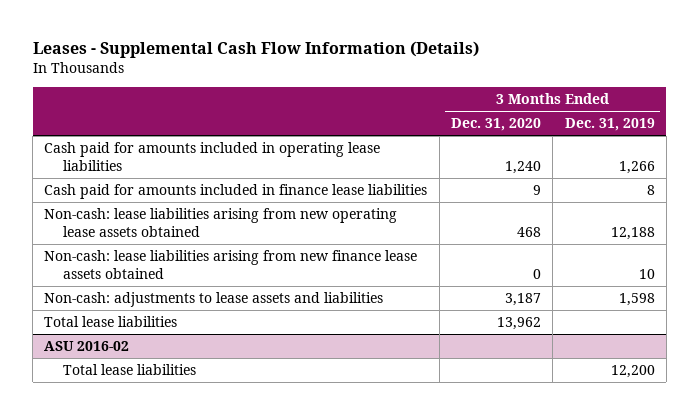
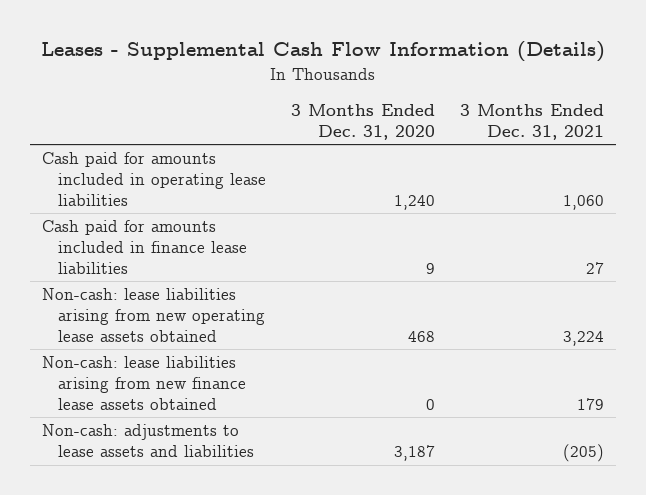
[564,118,655,132] Dec. 31, 2019 -> none
none -> [459,104,604,140] 3 Months Ended Dec. 31, 2021
[44,315,178,327] Total lease liabilities -> none
[44,340,130,351] ASU 2016-02 -> none
[63,363,197,375] Total lease liabilities -> none

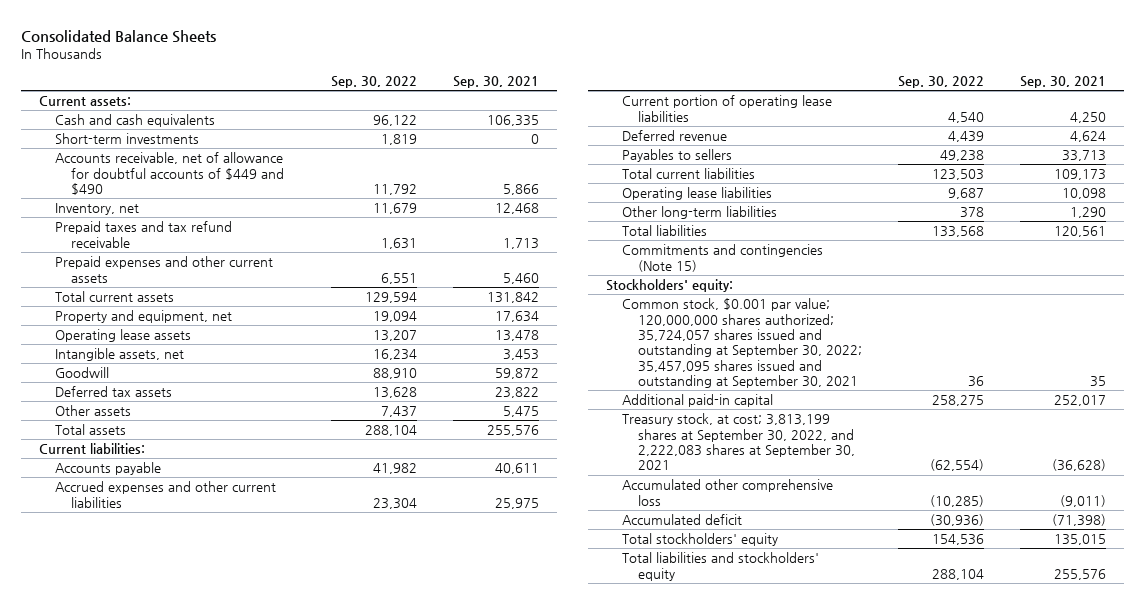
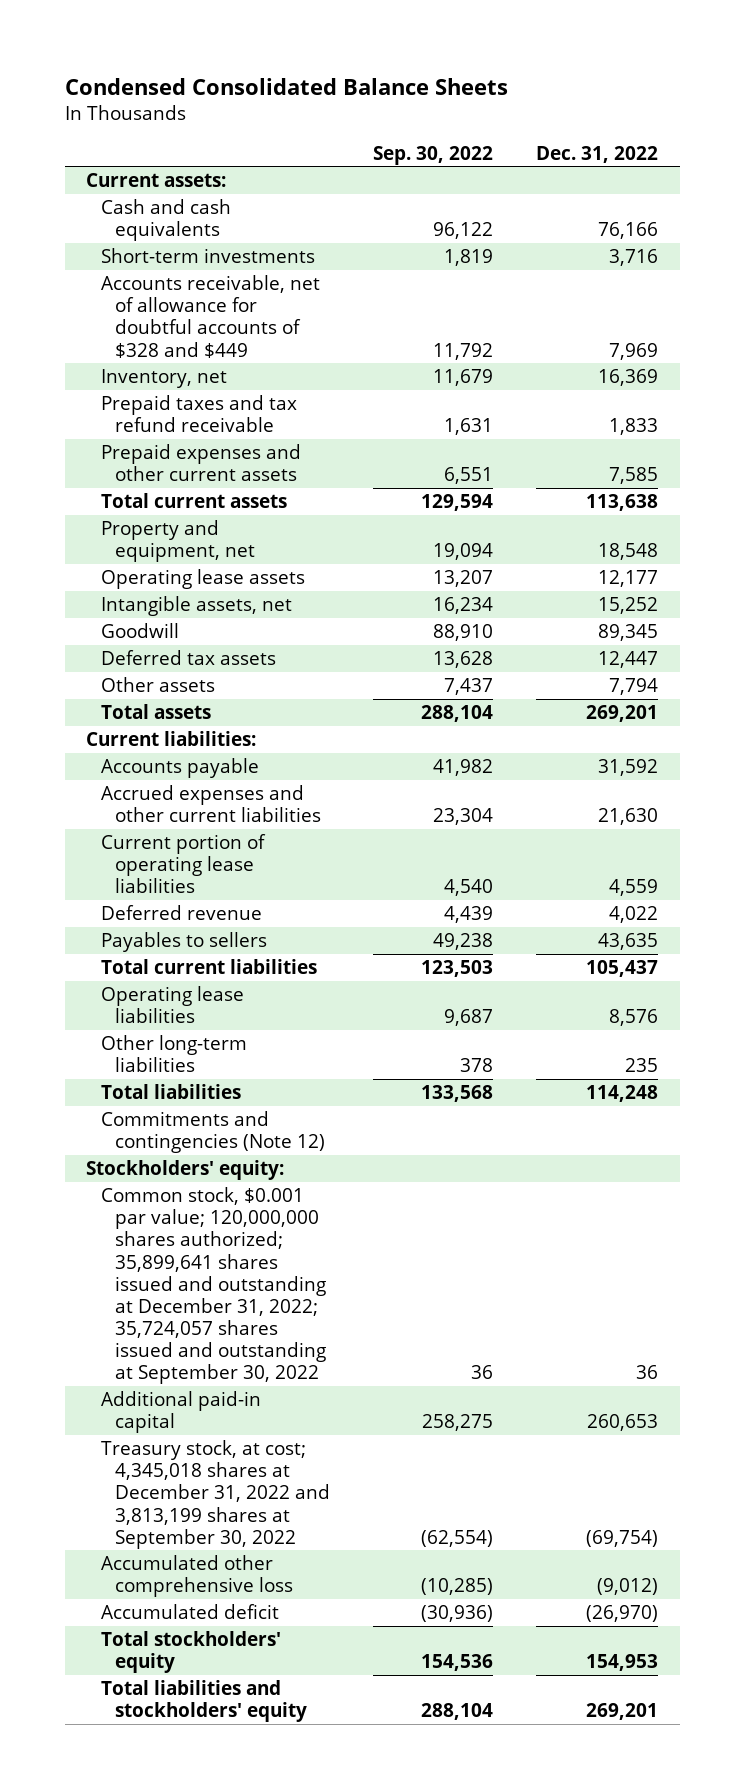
[21,30,217,44] Consolidated Balance Sheets -> [64,77,508,95] Condensed Consolidated Balance Sheets
[452,76,539,89] Sep. 30, 2021 -> none
none -> [536,145,659,163] Dec. 31, 2022
[54,152,284,195] Accounts receivable, net of allowance for doubtful accounts of $449 and $490 -> [100,275,320,358] Accounts receivable, net of allowance for doubtful accounts of $328 and $449
[622,244,824,272] Commitments and contingencies (Note 15) -> [100,1111,326,1154] Commitments and contingencies (Note 12)
[622,298,862,389] Common stock, $0.001 par value; 120,000,000 shares authorized; 35,724,057 shares issued and outstanding at September 30, 2022; 35,457,095 shares issued and outstanding at September 30, 2021 -> [100,1187,327,1385] Common stock, $0.001 par value; 120,000,000 shares authorized; 35,899,641 shares issued and outstanding at December 31, 2022; 35,724,057 shares issued and outstanding at September 30, 2022
[622,413,855,471] Treasury stock, at cost; 3,813,199 shares at September 30, 2022, and 2,222,083 shares at September 30, 2021 -> [100,1440,331,1549] Treasury stock, at cost; 4,345,018 shares at December 31, 2022 and 3,813,199 shares at September 30, 2022

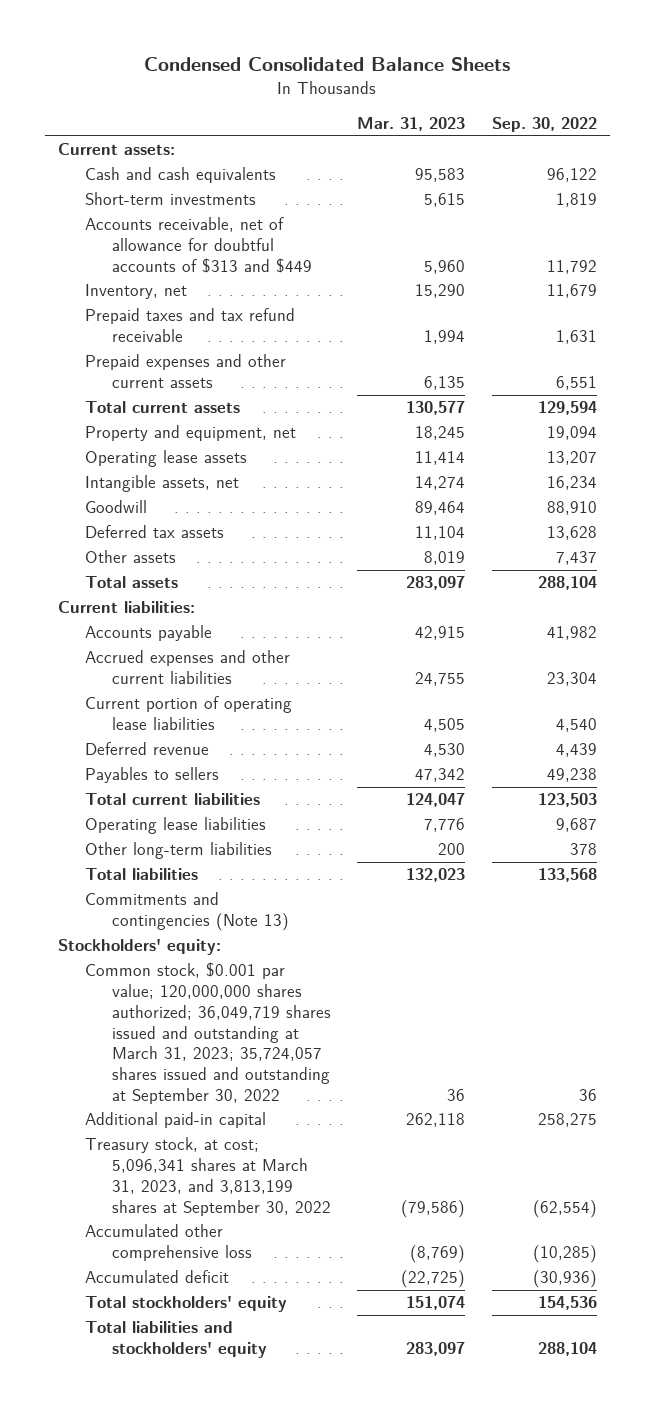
[536,145,659,163] Dec. 31, 2022 -> none
none -> [357,117,466,132] Mar. 31, 2023
[100,275,320,358] Accounts receivable, net of allowance for doubtful accounts of $328 and $449 -> [84,217,312,273] Accounts receivable, net of allowance for doubtful accounts of $313 and $449
[100,1111,326,1154] Commitments and contingencies (Note 12) -> [84,892,289,932] Commitments and contingencies (Note 13)
[100,1187,327,1385] Common stock, $0.001 par value; 120,000,000 shares authorized; 35,899,641 shares issued and outstanding at December 31, 2022; 35,724,057 shares issued and outstanding at September 30, 2022 -> [84,962,331,1104] Common stock, $0.001 par value; 120,000,000 shares authorized; 36,049,719 shares issued and outstanding at March 31, 2023; 35,724,057 shares issued and outstanding at September 30, 2022
[100,1440,331,1549] Treasury stock, at cost; 4,345,018 shares at December 31, 2022 and 3,813,199 shares at September 30, 2022 -> [84,1137,331,1216] Treasury stock, at cost; 5,096,341 shares at March 31, 2023, and 3,813,199 shares at September 30, 2022

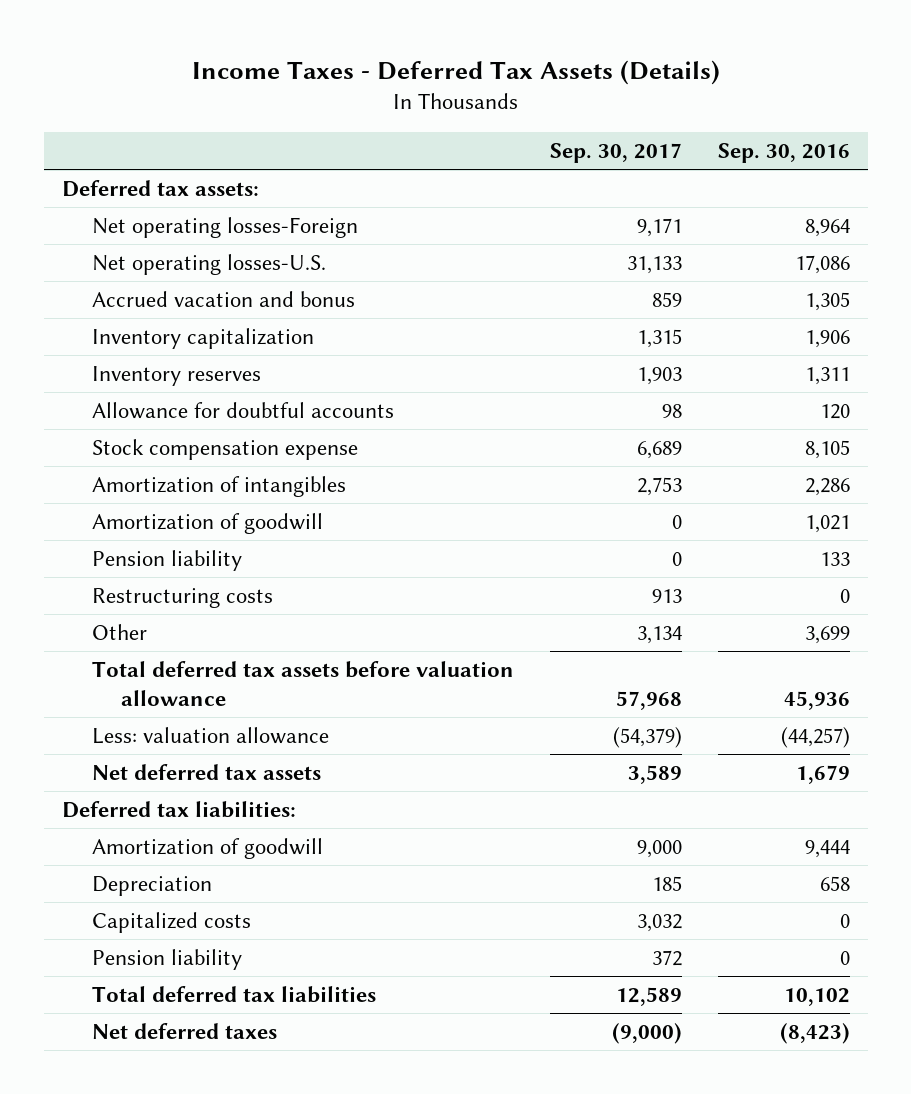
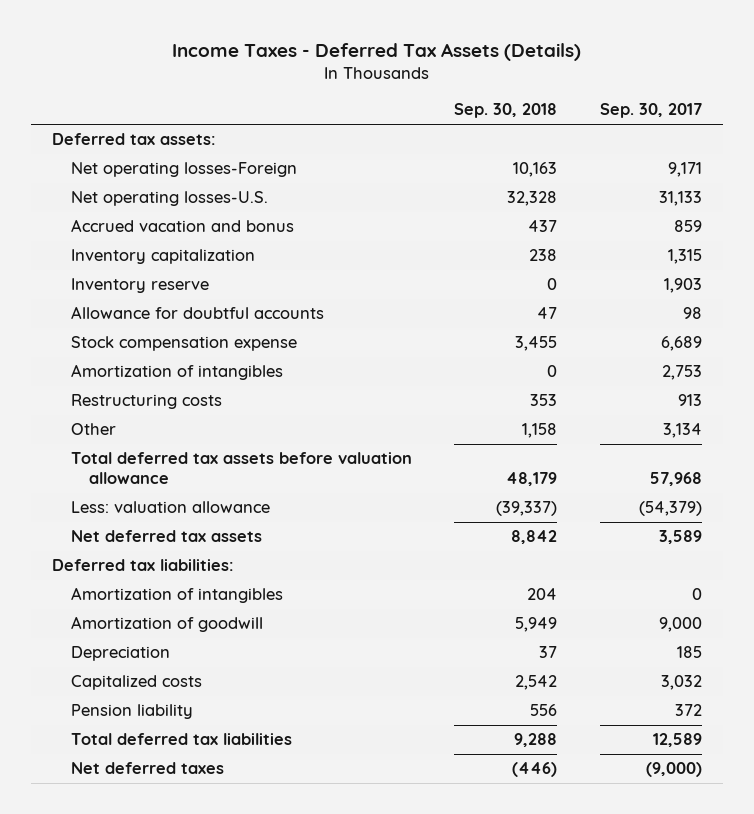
[717,142,850,163] Sep. 30, 2016 -> none
none -> [454,103,558,119] Sep. 30, 2018
[91,365,261,386] Inventory reserves -> [70,278,209,294] Inventory reserve
[91,512,323,534] Amortization of goodwill -> none
[91,549,242,571] Pension liability -> none
none -> [70,587,283,604] Amortization of intangibles

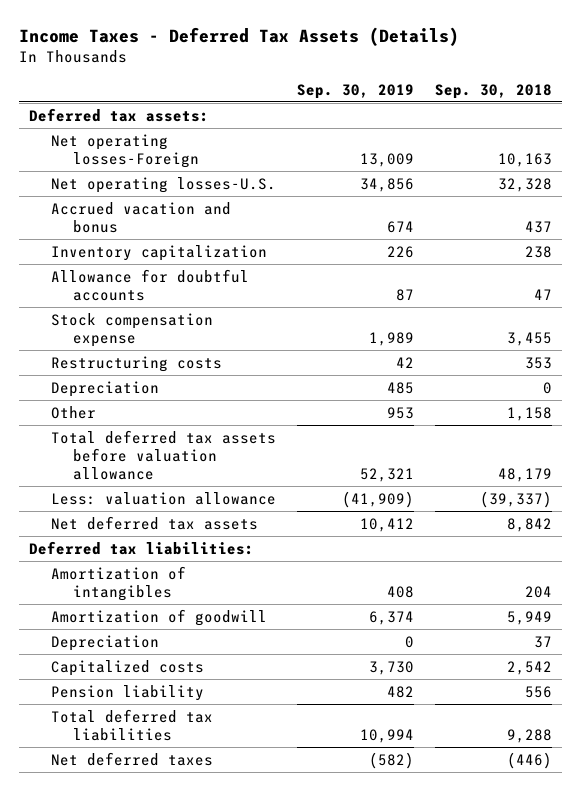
[600,103,703,119] Sep. 30, 2017 -> none
none -> [296,83,414,99] Sep. 30, 2019
[70,278,209,294] Inventory reserve -> none
[70,364,283,381] Amortization of intangibles -> none
none -> [51,380,160,397] Depreciation

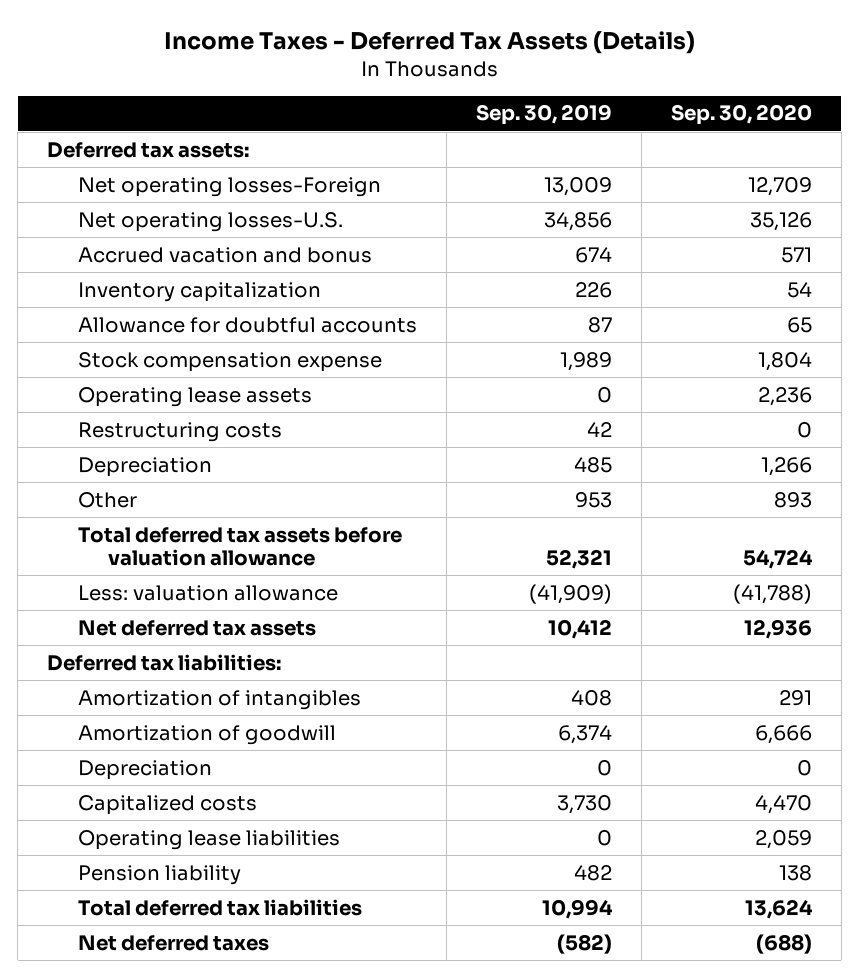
[434,83,552,99] Sep. 30, 2018 -> none
none -> [670,104,812,126] Sep. 30, 2020
none -> [77,386,312,407] Operating lease assets
none -> [77,829,340,850] Operating lease liabilities

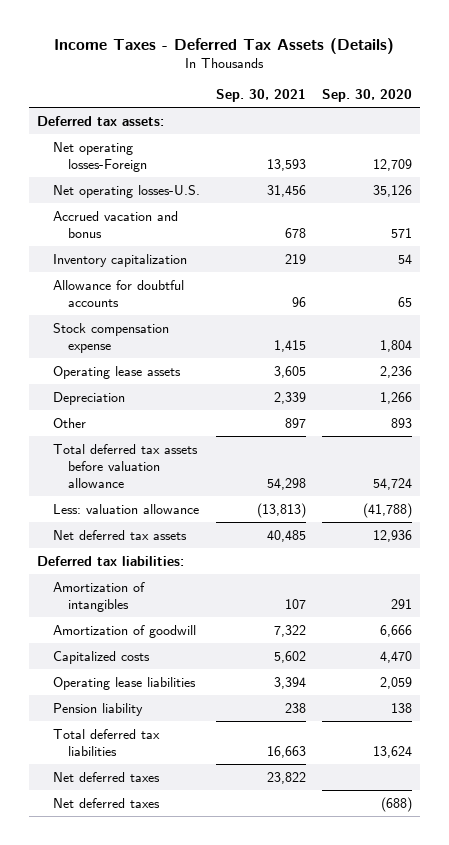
[475,104,612,126] Sep. 30, 2019 -> none
none -> [215,88,306,102] Sep. 30, 2021
[77,421,282,442] Restructuring costs -> none
[77,759,212,780] Depreciation -> none
none -> [52,771,160,782] Net deferred taxes

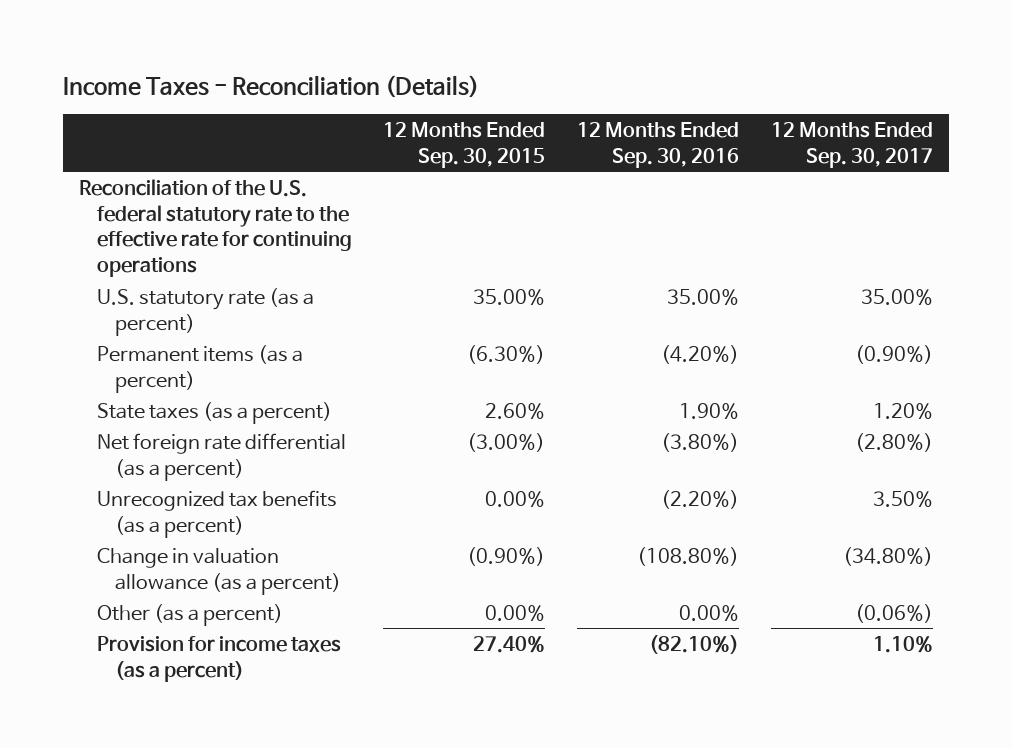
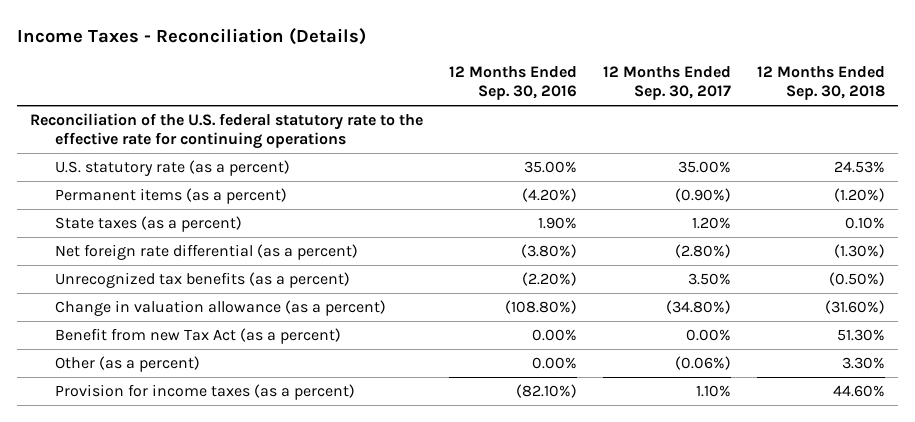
[383,122,546,168] 12 Months Ended Sep. 30, 2015 -> none
none -> [757,65,886,101] 12 Months Ended Sep. 30, 2018
none -> [54,327,341,344] Benefit from new Tax Act (as a percent)

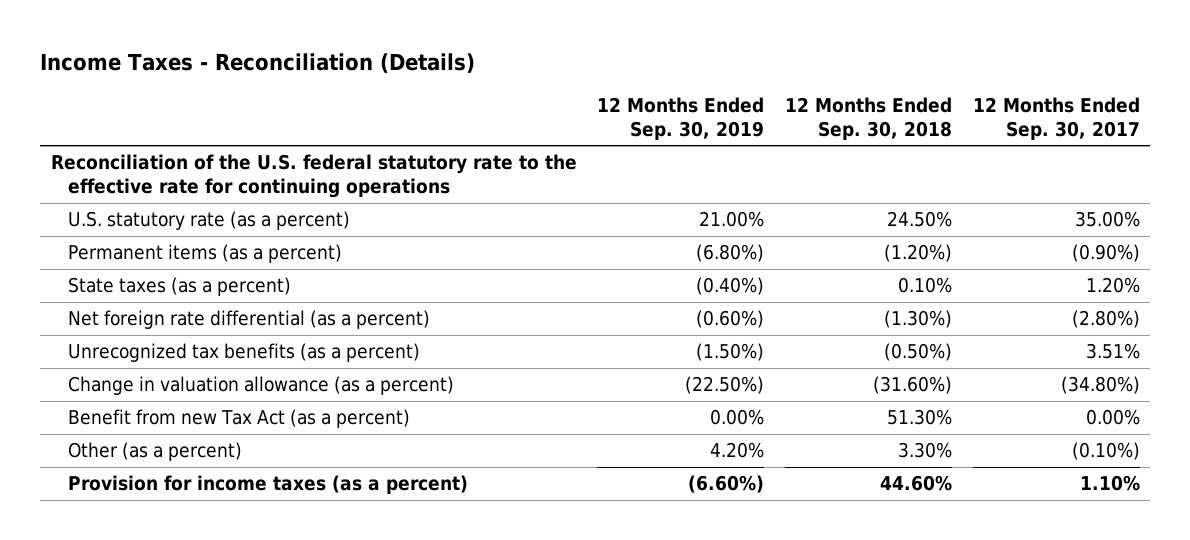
[449,65,578,101] 12 Months Ended Sep. 30, 2016 -> none
none -> [597,97,765,141] 12 Months Ended Sep. 30, 2019
[834,160,886,173] 24.53% -> [886,211,952,228] 24.50%
[688,272,732,285] 3.50% -> [1085,343,1140,360] 3.51%
[675,355,732,370] (0.06%) -> [1071,442,1140,461] (0.10%)

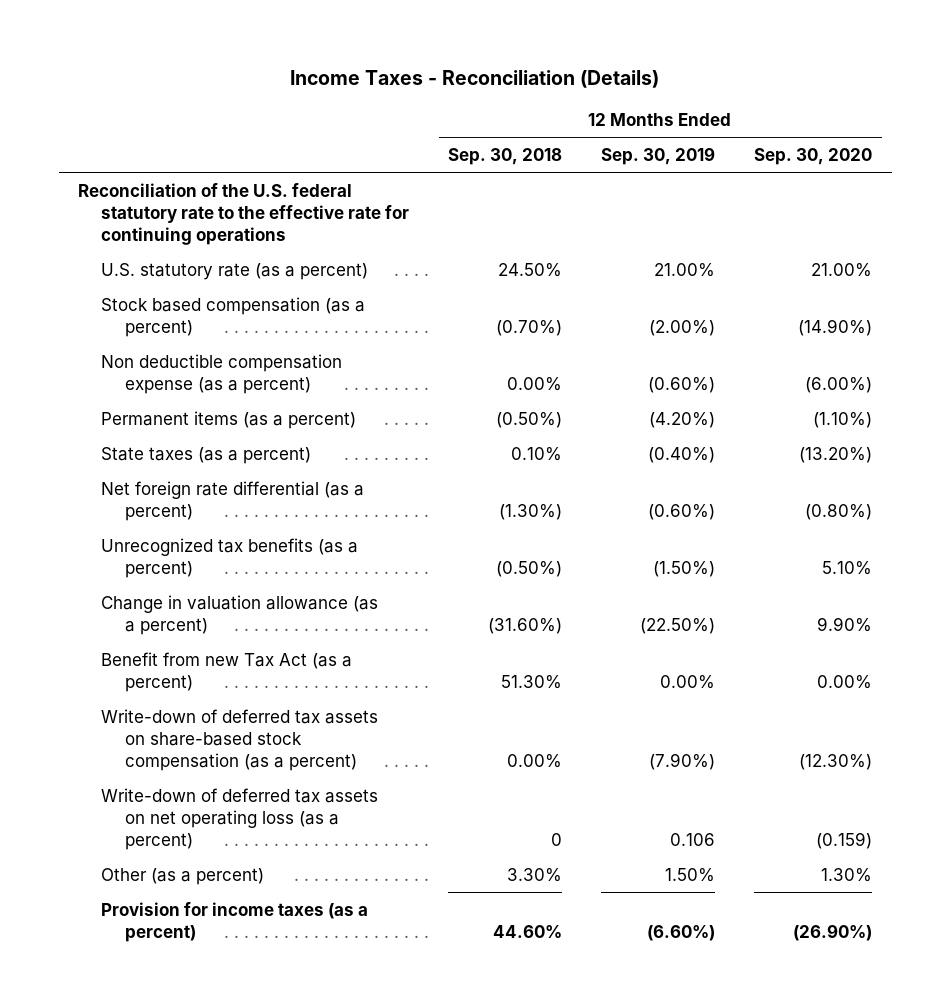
[972,97,1140,141] 12 Months Ended Sep. 30, 2017 -> none
none -> [754,148,873,166] Sep. 30, 2020
none -> [101,296,366,337] Stock based compensation (as a percent)
none -> [101,353,343,394] Non deductible compensation expense (as a percent)
[696,244,765,263] (6.80%) -> [649,411,716,428] (4.20%)
[883,244,952,263] (1.20%) -> [496,411,563,428] (0.50%)
none -> [101,708,379,771] Write-down of deferred tax assets on share-based stock compensation (as a percent)
none -> [101,787,379,850] Write-down of deferred tax assets on net operating loss (as a percent)
[710,442,765,459] 4.20% -> [665,867,716,882] 1.50%

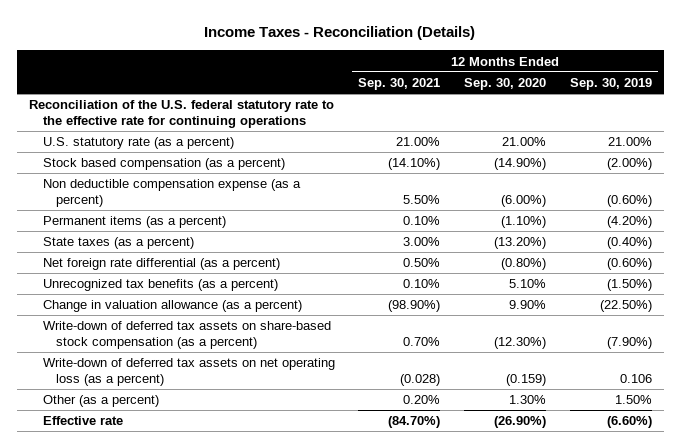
[448,148,563,166] Sep. 30, 2018 -> none
none -> [358,77,441,90] Sep. 30, 2021
[101,651,353,692] Benefit from new Tax Act (as a percent) -> none
[101,901,369,942] Provision for income taxes (as a percent) -> [42,416,123,426] Effective rate

